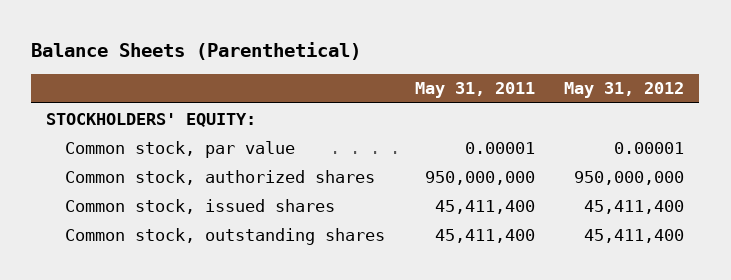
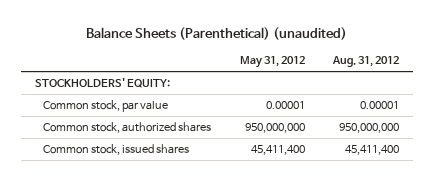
[31,42,362,61] Balance Sheets (Parenthetical) -> [86,26,348,40] Balance Sheets (Parenthetical) (unaudited)
[414,82,535,99] May 31, 2011 -> none
none -> [332,56,400,68] Aug. 31, 2012
[65,227,386,245] Common stock, outstanding shares -> none

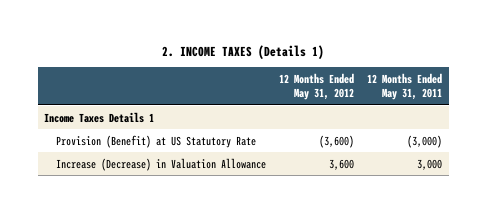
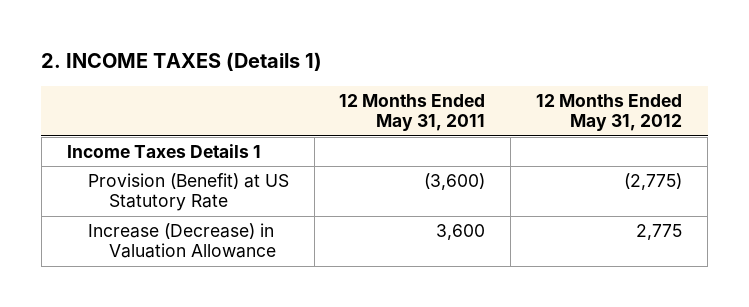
[319,134,355,148] (3,600) -> [624,173,683,191] (2,775)
[407,134,443,148] (3,000) -> [424,173,486,191] (3,600)
[329,158,355,170] 3,600 -> [636,224,683,241] 2,775
[417,158,443,170] 3,000 -> [436,224,486,241] 3,600

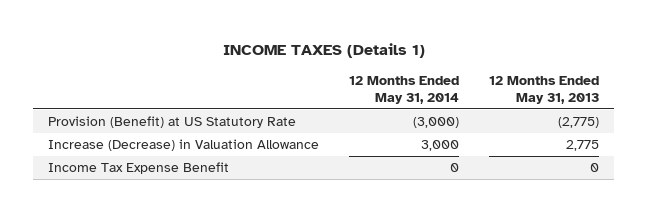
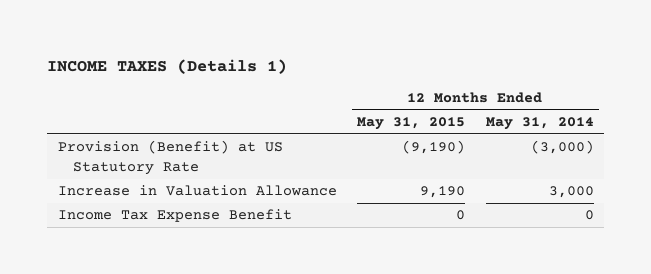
[489,76,600,104] 12 Months Ended May 31, 2013 -> none
none -> [357,117,466,131] May 31, 2015
[48,139,320,152] Increase (Decrease) in Valuation Allowance -> [57,185,337,197] Increase in Valuation Allowance

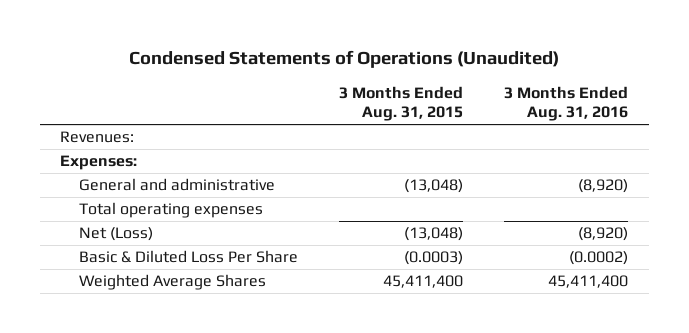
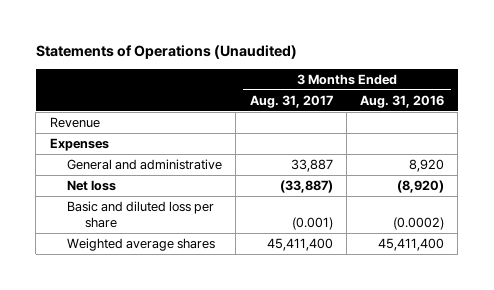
[129,50,560,69] Condensed Statements of Operations (Unaudited) -> [35,44,297,59] Statements of Operations (Unaudited)
[339,85,464,122] 3 Months Ended Aug. 31, 2015 -> none
none -> [249,94,333,108] Aug. 31, 2017
[78,202,263,219] Total operating expenses -> none
[60,131,135,144] Revenues: -> [49,117,100,129] Revenue
[60,155,138,171] Expenses: -> [49,138,109,152] Expenses
[578,179,629,194] (8,920) -> [408,159,444,173] 8,920
[78,227,153,242] Net (Loss) -> [67,180,117,192] Net loss
[78,250,298,264] Basic & Diluted Loss Per Share -> [67,201,215,228] Basic and diluted loss per share
[78,274,266,291] Weighted Average Shares -> [67,238,216,252] Weighted average shares

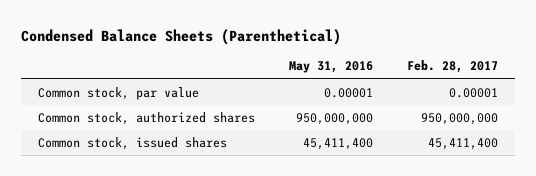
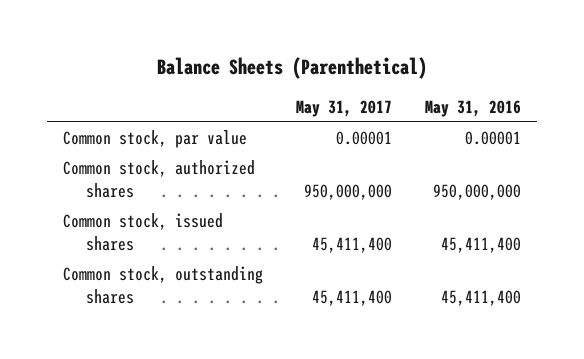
[21,28,342,45] Condensed Balance Sheets (Parenthetical) -> [156,57,427,80] Balance Sheets (Parenthetical)
[406,60,498,74] Feb. 28, 2017 -> none
none -> [295,99,392,117] May 31, 2017
none -> [63,266,264,304] Common stock, outstanding shares

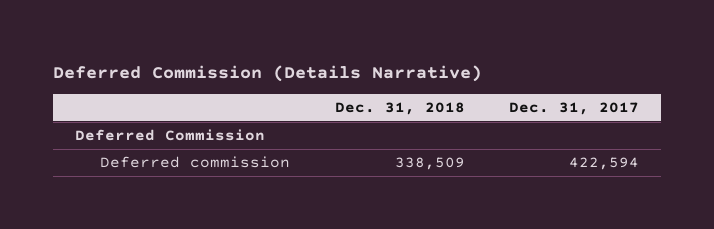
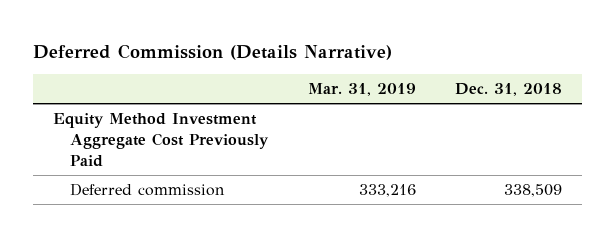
[508,102,639,116] Dec. 31, 2017 -> none
none -> [307,83,416,97] Mar. 31, 2019
[74,129,265,142] Deferred Commission -> [52,113,269,168] Equity Method Investment Aggregate Cost Previously Paid

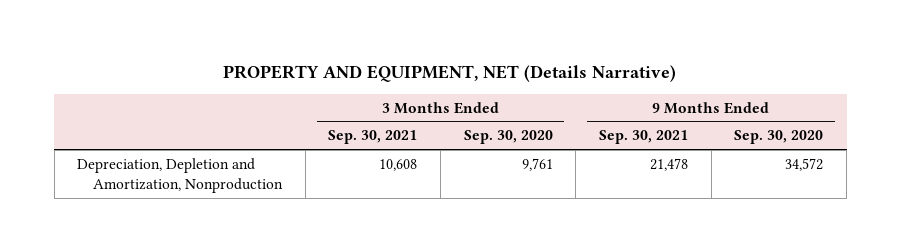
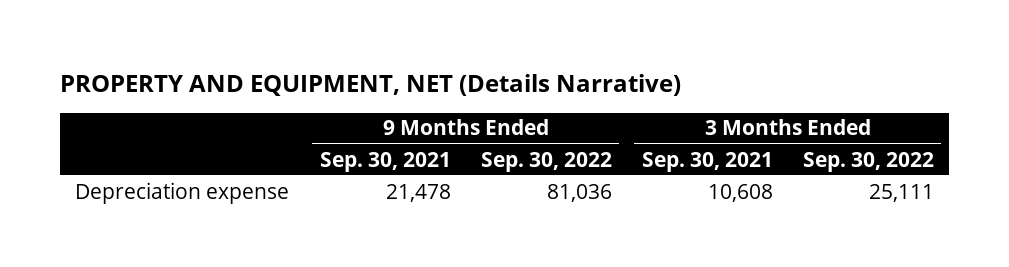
[463,130,553,145] Sep. 30, 2020 -> none
[734,130,824,145] Sep. 30, 2020 -> none
none -> [480,151,612,172] Sep. 30, 2022
none -> [802,151,934,172] Sep. 30, 2022
[77,157,283,193] Depreciation, Depletion and Amortization, Nonproduction -> [75,181,290,204] Depreciation expense

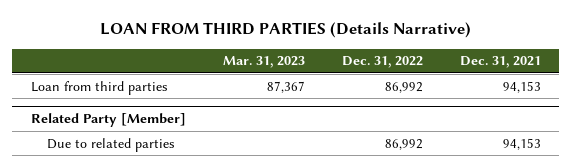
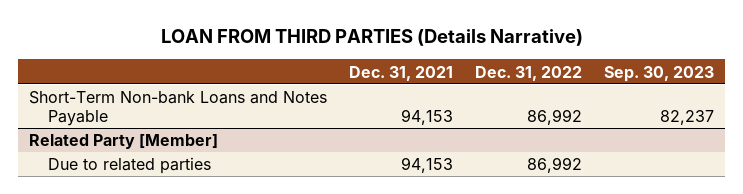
[222,56,305,69] Mar. 31, 2023 -> none
none -> [604,65,715,82] Sep. 30, 2023
[30,80,168,95] Loan from third parties -> [29,91,328,127] Short-Term Non-bank Loans and Notes Payable

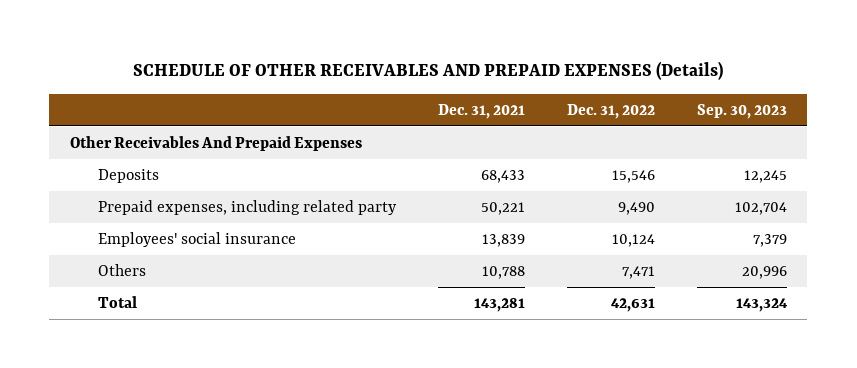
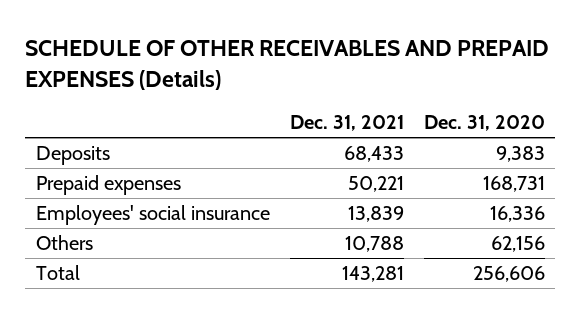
[566,103,655,119] Dec. 31, 2022 -> none
[696,103,787,119] Sep. 30, 2023 -> none
none -> [424,115,546,132] Dec. 31, 2020
[70,136,363,152] Other Receivables And Prepaid Expenses -> none
[97,200,397,216] Prepaid expenses, including related party -> [35,174,181,195] Prepaid expenses

